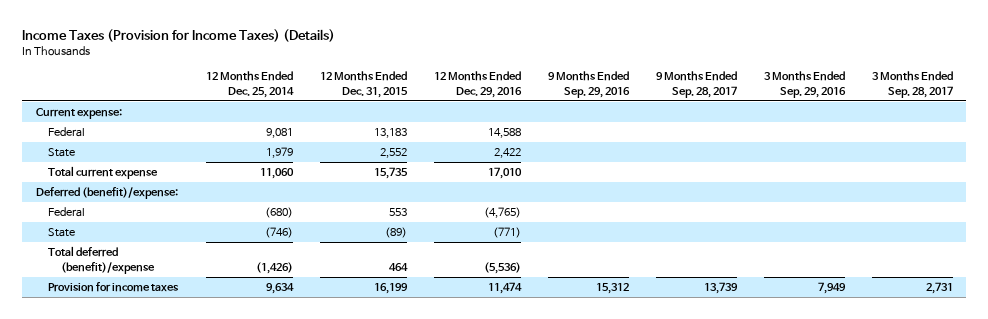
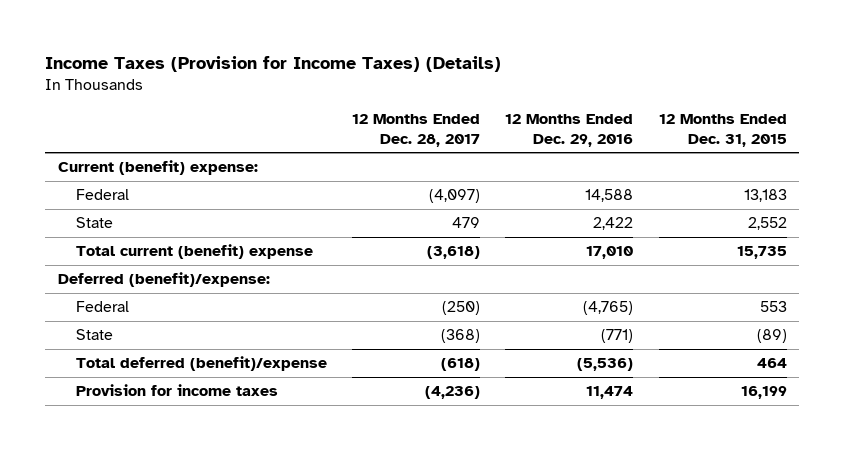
[205,71,294,98] 12 Months Ended Dec. 25, 2014 -> none
[547,71,630,98] 9 Months Ended Sep. 29, 2016 -> none
[655,71,737,98] 9 Months Ended Sep. 28, 2017 -> none
[763,71,846,98] 3 Months Ended Sep. 29, 2016 -> none
[871,71,953,98] 3 Months Ended Sep. 28, 2017 -> none
none -> [351,114,480,147] 12 Months Ended Dec. 28, 2017
[35,108,122,120] Current expense: -> [57,160,258,176] Current (benefit) expense:
[48,166,159,180] Total current expense -> [75,244,313,260] Total current (benefit) expense

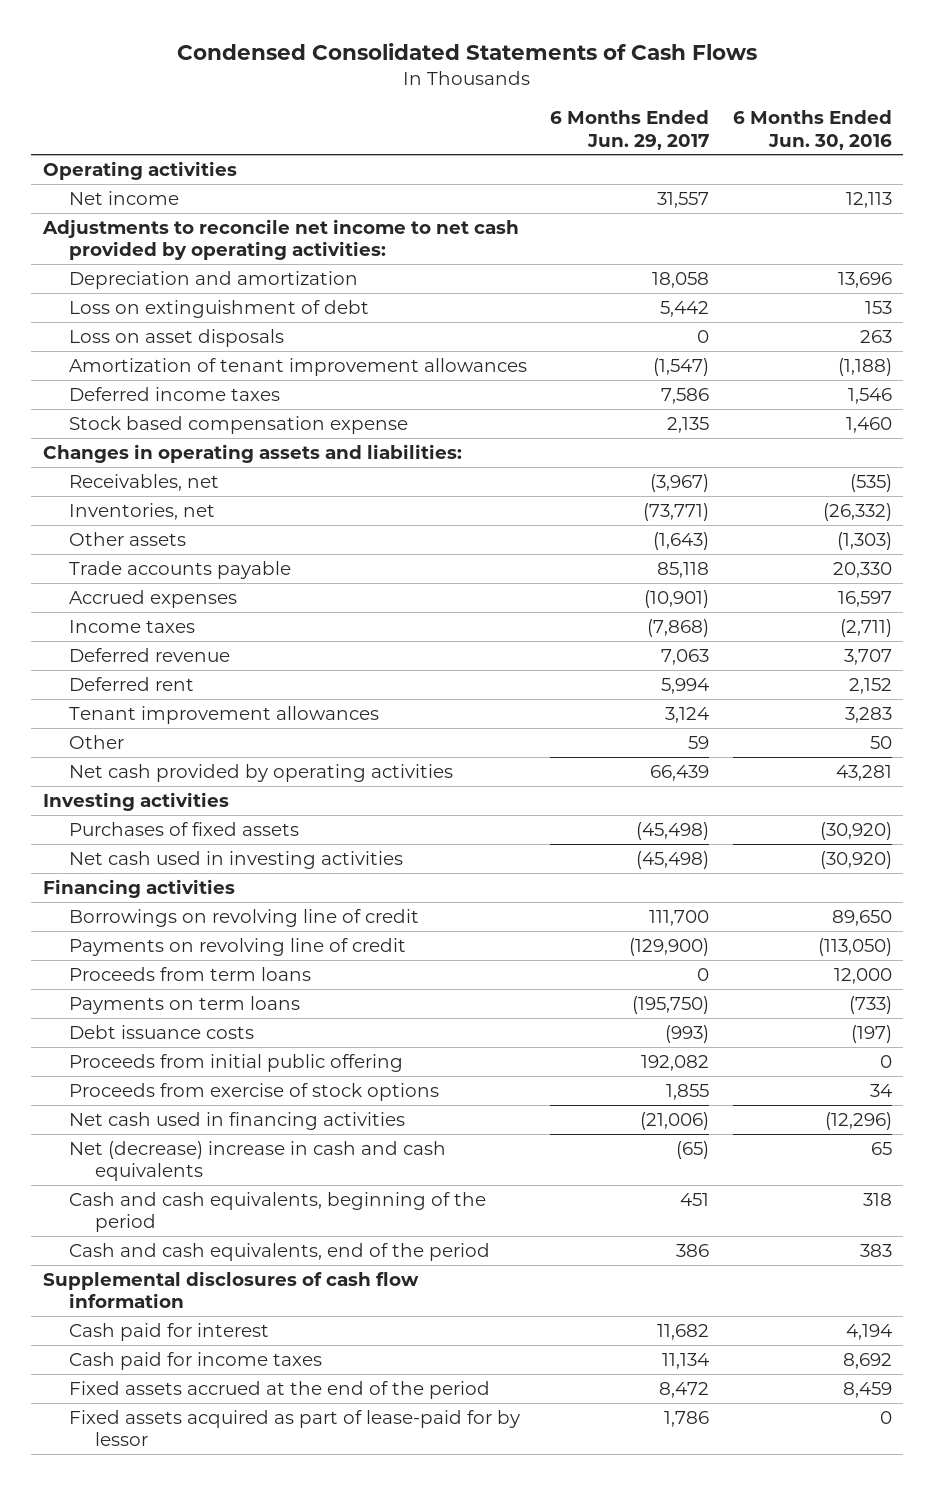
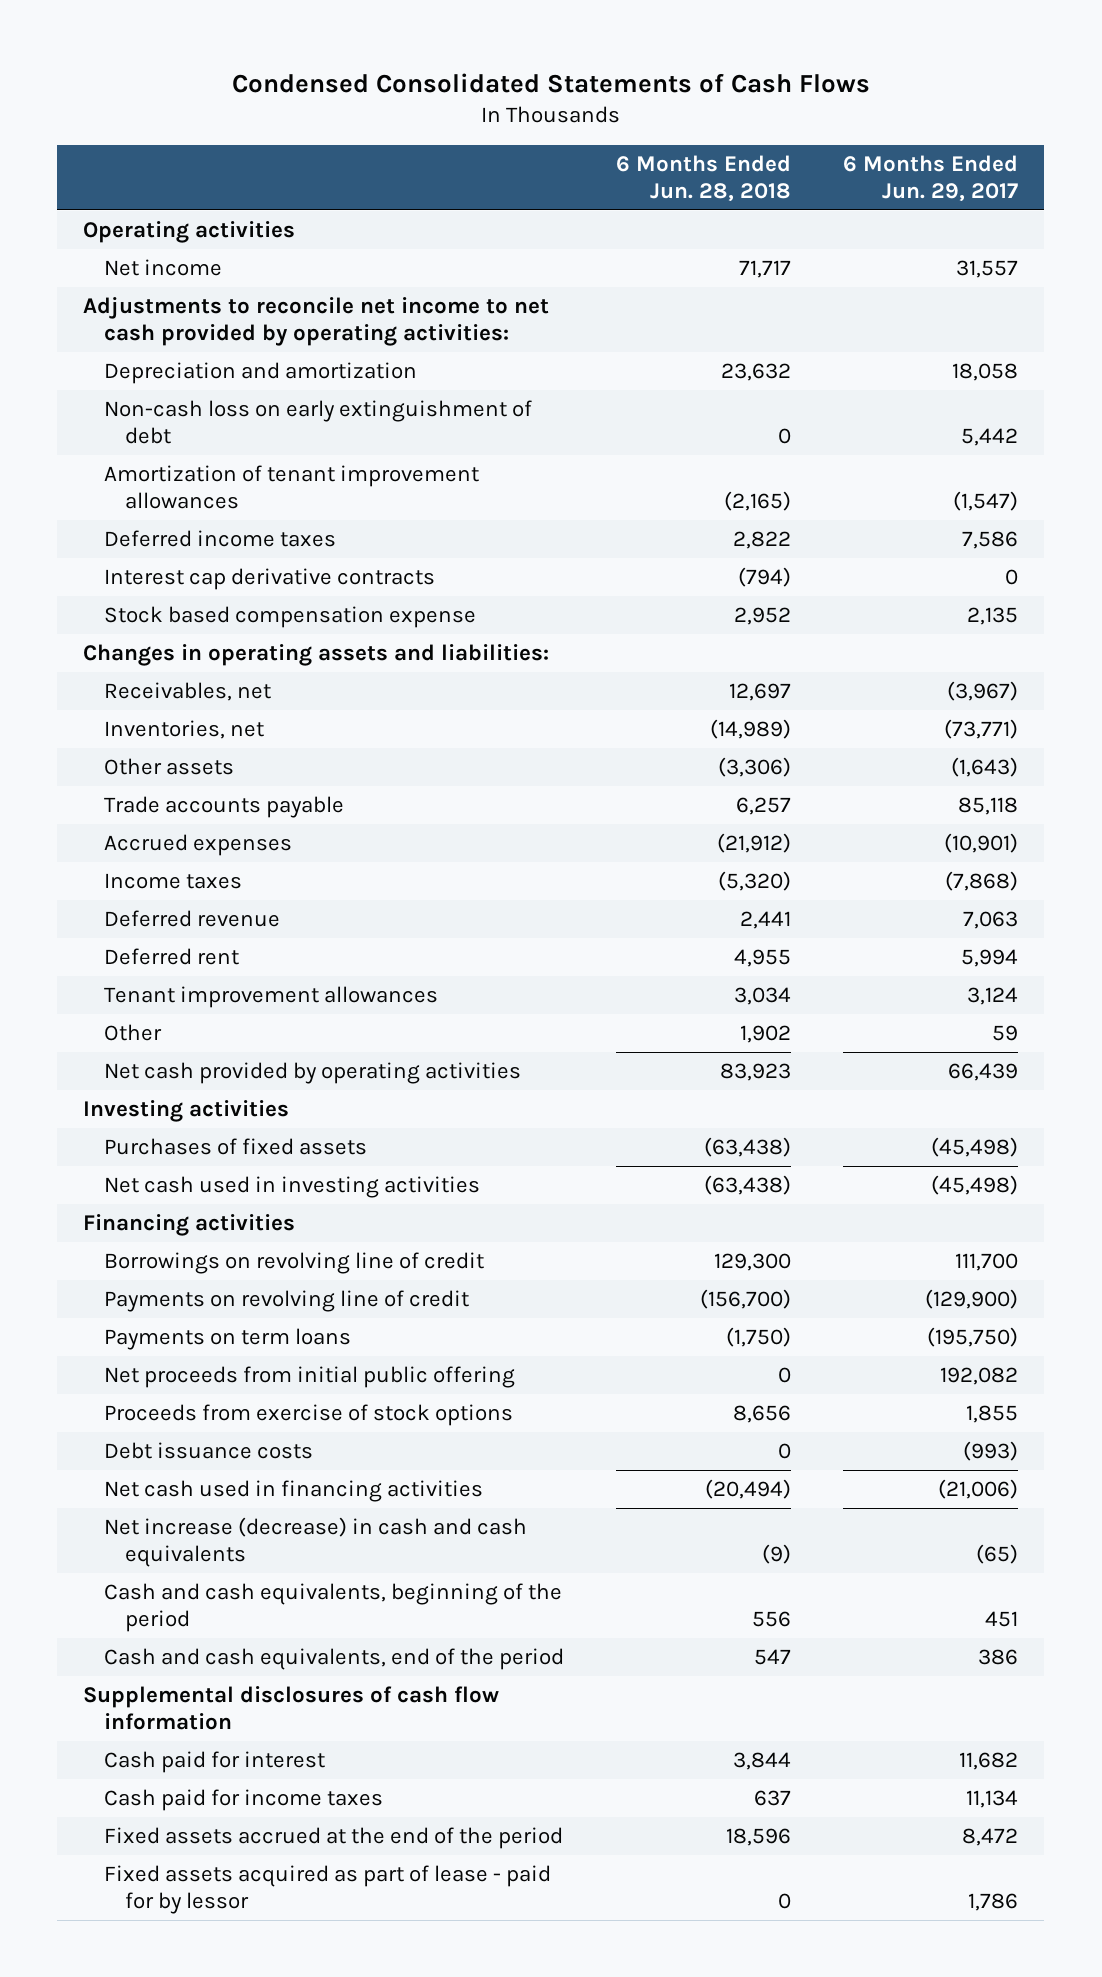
[732,110,892,150] 6 Months Ended Jun. 30, 2016 -> none
none -> [616,154,792,203] 6 Months Ended Jun. 28, 2018
[68,328,284,347] Loss on asset disposals -> none
[68,299,369,318] Loss on extinguishment of debt -> [103,399,532,445] Non-cash loss on early extinguishment of debt
none -> [103,567,435,590] Interest cap derivative contracts
[68,966,311,981] Proceeds from term loans -> none
[68,1053,403,1072] Proceeds from initial public offering -> [103,1365,515,1388] Net proceeds from initial public offering
[68,1024,254,1039] Debt issuance costs -> [103,1441,313,1459] Debt issuance costs
[68,1140,446,1182] Net (decrease) increase in cash and cash equivalents -> [103,1516,527,1568] Net increase (decrease) in cash and cash equivalents
[68,1409,520,1447] Fixed assets acquired as part of lease-paid for by lessor -> [103,1864,551,1915] Fixed assets acquired as part of lease - paid for by lessor

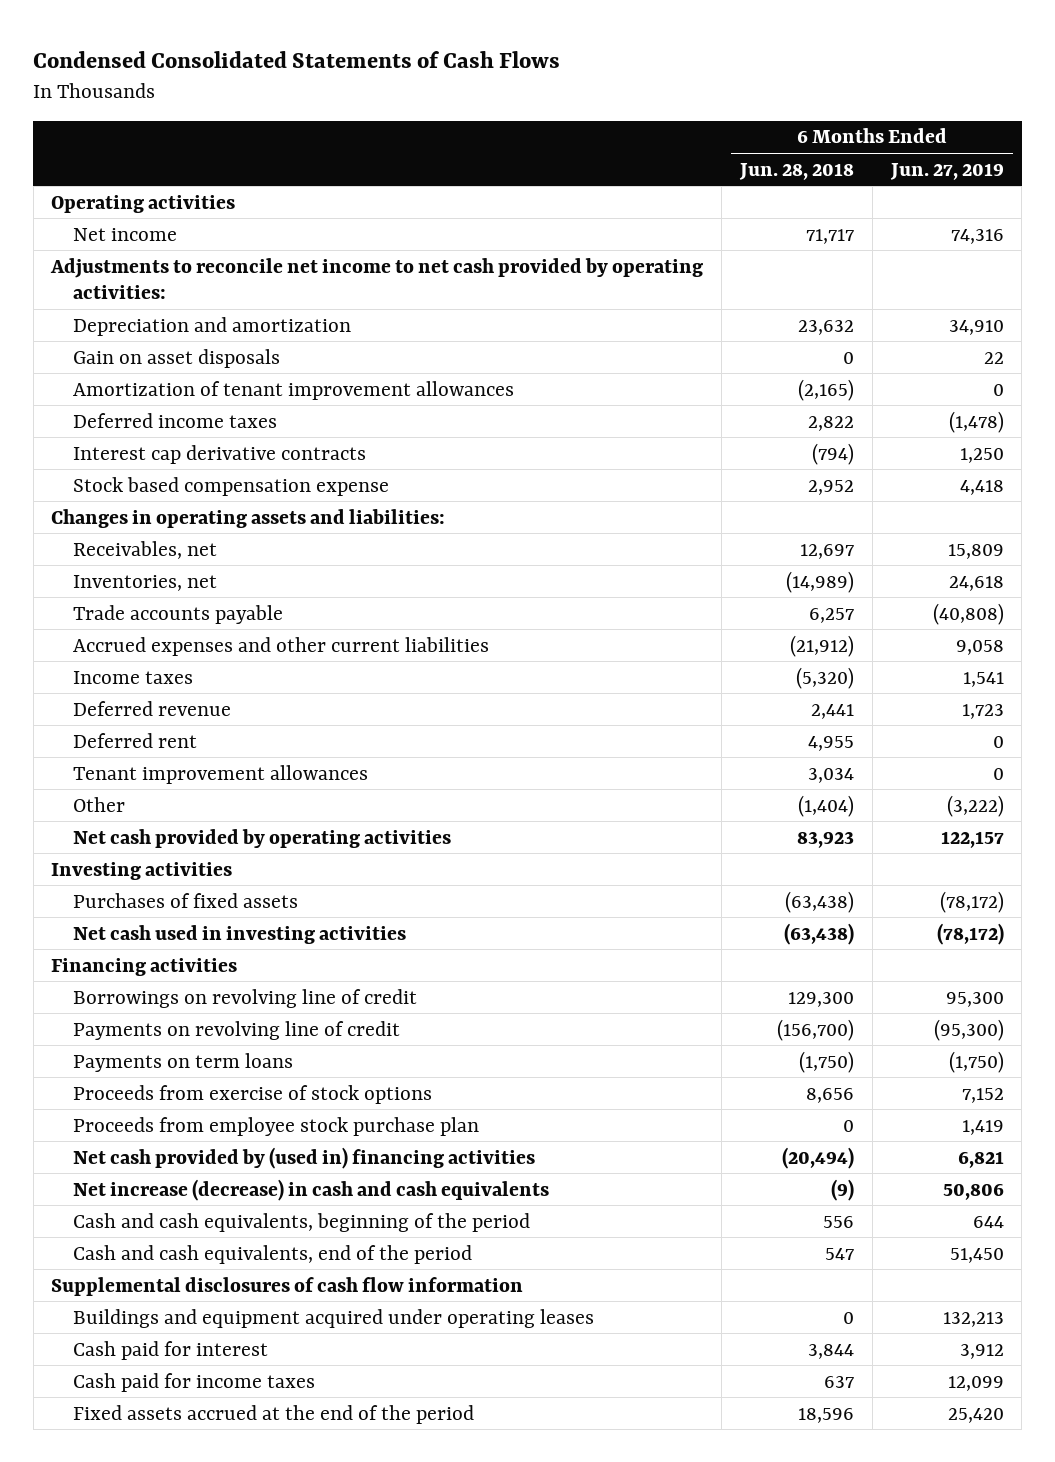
[843,154,1019,203] 6 Months Ended Jun. 29, 2017 -> none
none -> [889,162,1004,180] Jun. 27, 2019
[103,399,532,445] Non-cash loss on early extinguishment of debt -> none
none -> [73,348,281,368] Gain on asset disposals
[103,757,234,775] Other assets -> none
[103,833,292,856] Accrued expenses -> [73,636,490,656] Accrued expenses and other current liabilities
[740,1024,792,1043] 1,902 -> [797,794,854,817] (1,404)
[103,1365,515,1388] Net proceeds from initial public offering -> none
[103,1441,313,1459] Debt issuance costs -> none
none -> [73,1116,480,1136] Proceeds from employee stock purchase plan
[103,1479,483,1502] Net cash used in financing activities -> [73,1146,536,1169] Net cash provided by (used in) financing activities
none -> [73,1308,595,1328] Buildings and equipment acquired under operating leases
[103,1864,551,1915] Fixed assets acquired as part of lease - paid for by lessor -> none

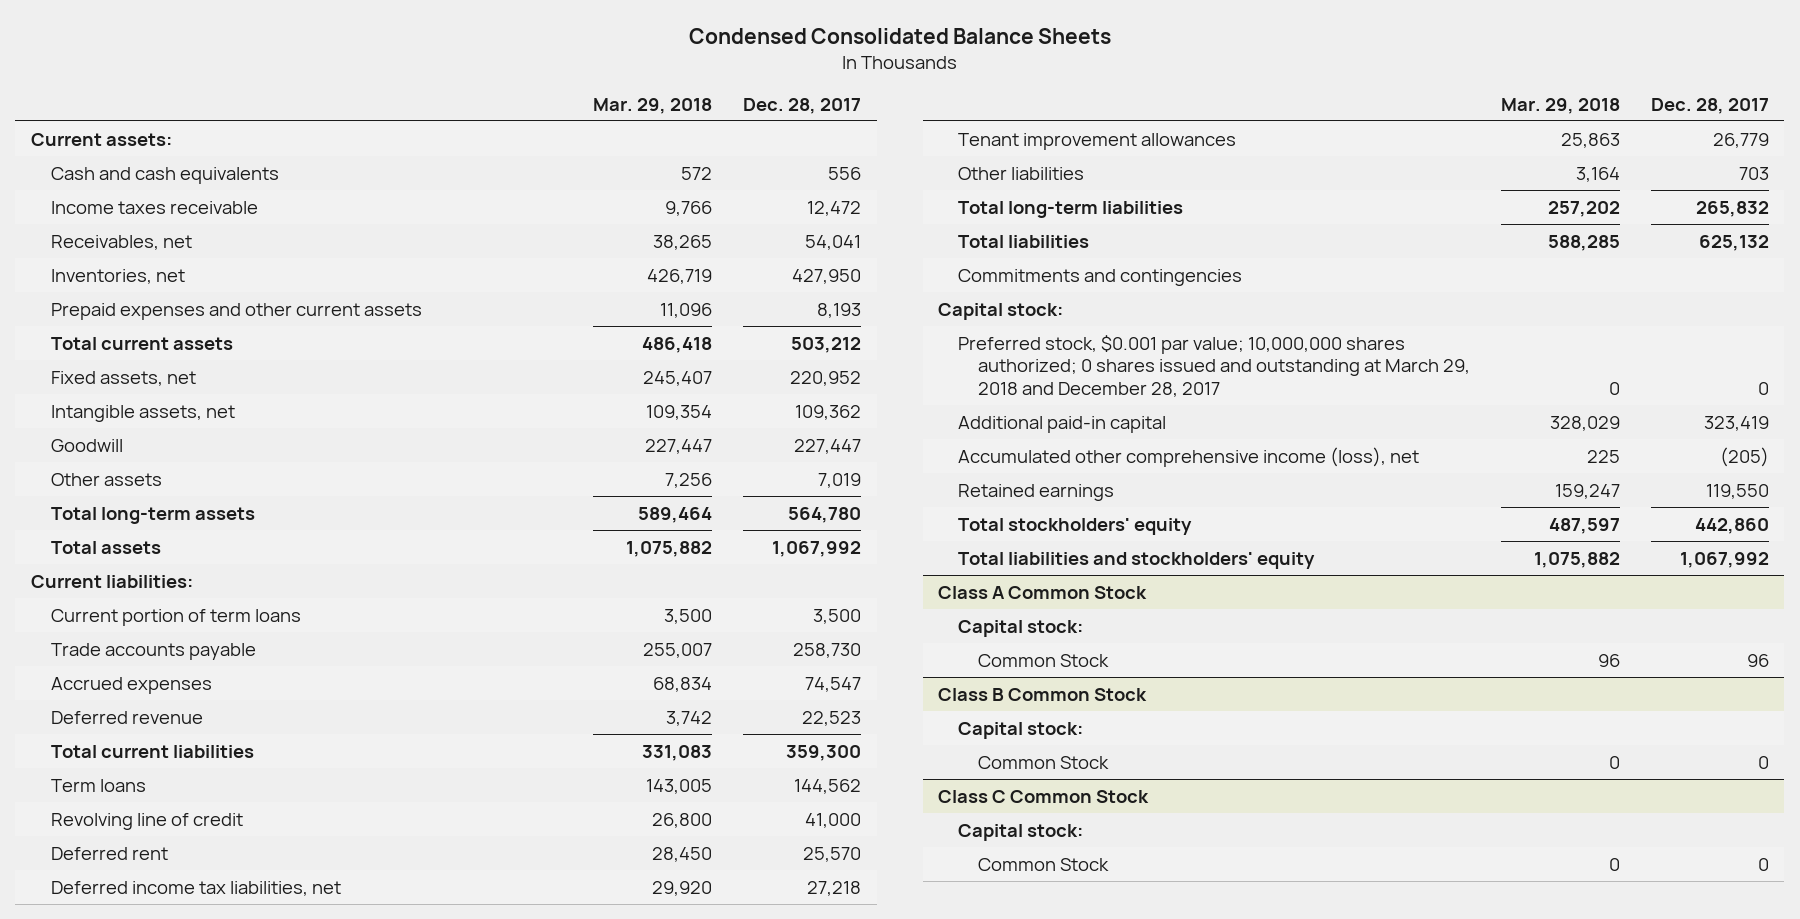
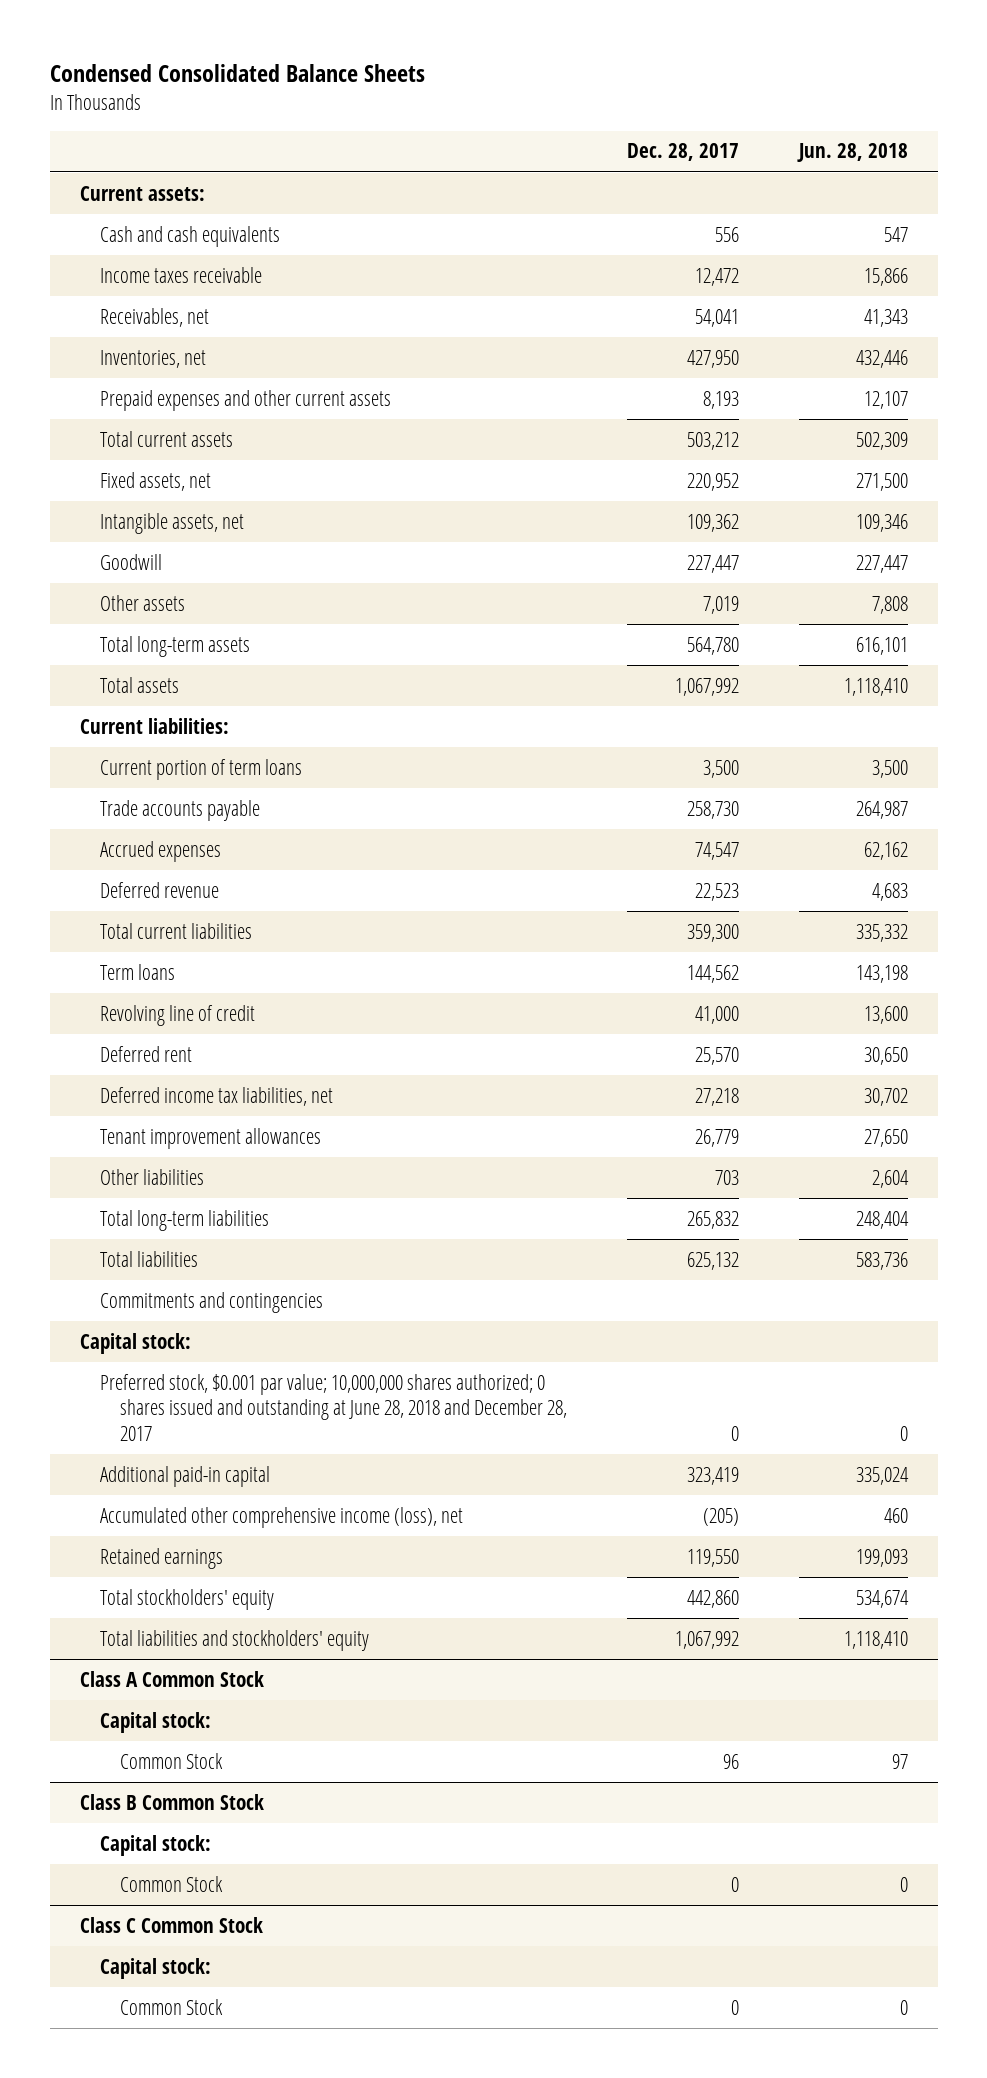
[593,97,713,114] Mar. 29, 2018 -> none
none -> [796,143,908,163] Jun. 28, 2018
[957,334,1470,398] Preferred stock, $0.001 par value; 10,000,000 shares authorized; 0 shares issued and outstanding at March 29, 2018 and December 28, 2017 -> [99,1373,567,1441] Preferred stock, $0.001 par value; 10,000,000 shares authorized; 0 shares issued and outstanding at June 28, 2018 and December 28, 2017

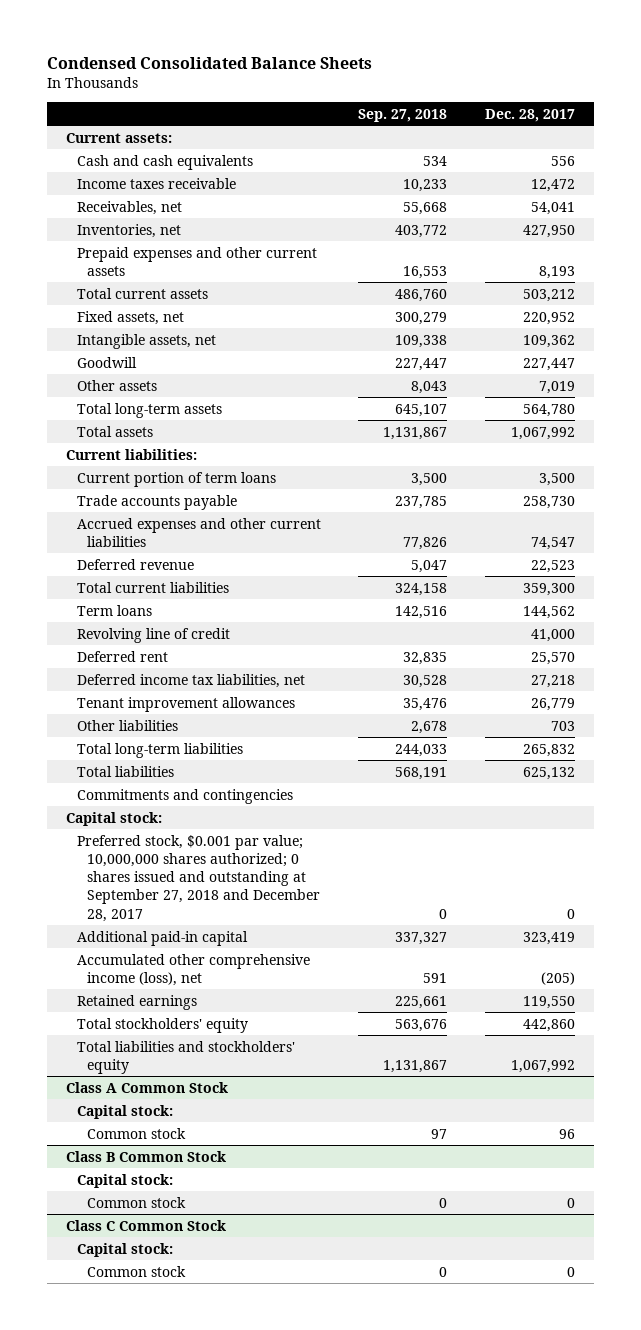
[796,143,908,163] Jun. 28, 2018 -> none
none -> [358,108,448,122] Sep. 27, 2018
[99,840,221,862] Accrued expenses -> [76,517,321,547] Accrued expenses and other current liabilities
[99,1373,567,1441] Preferred stock, $0.001 par value; 10,000,000 shares authorized; 0 shares issued and outstanding at June 28, 2018 and December 28, 2017 -> [76,834,321,922] Preferred stock, $0.001 par value; 10,000,000 shares authorized; 0 shares issued and outstanding at September 27, 2018 and December 28, 2017
[119,1752,223,1769] Common Stock -> [87,1127,187,1139] Common stock
[119,1875,223,1892] Common Stock -> [87,1196,187,1208] Common stock
[119,1998,223,2015] Common Stock -> [87,1265,187,1277] Common stock

